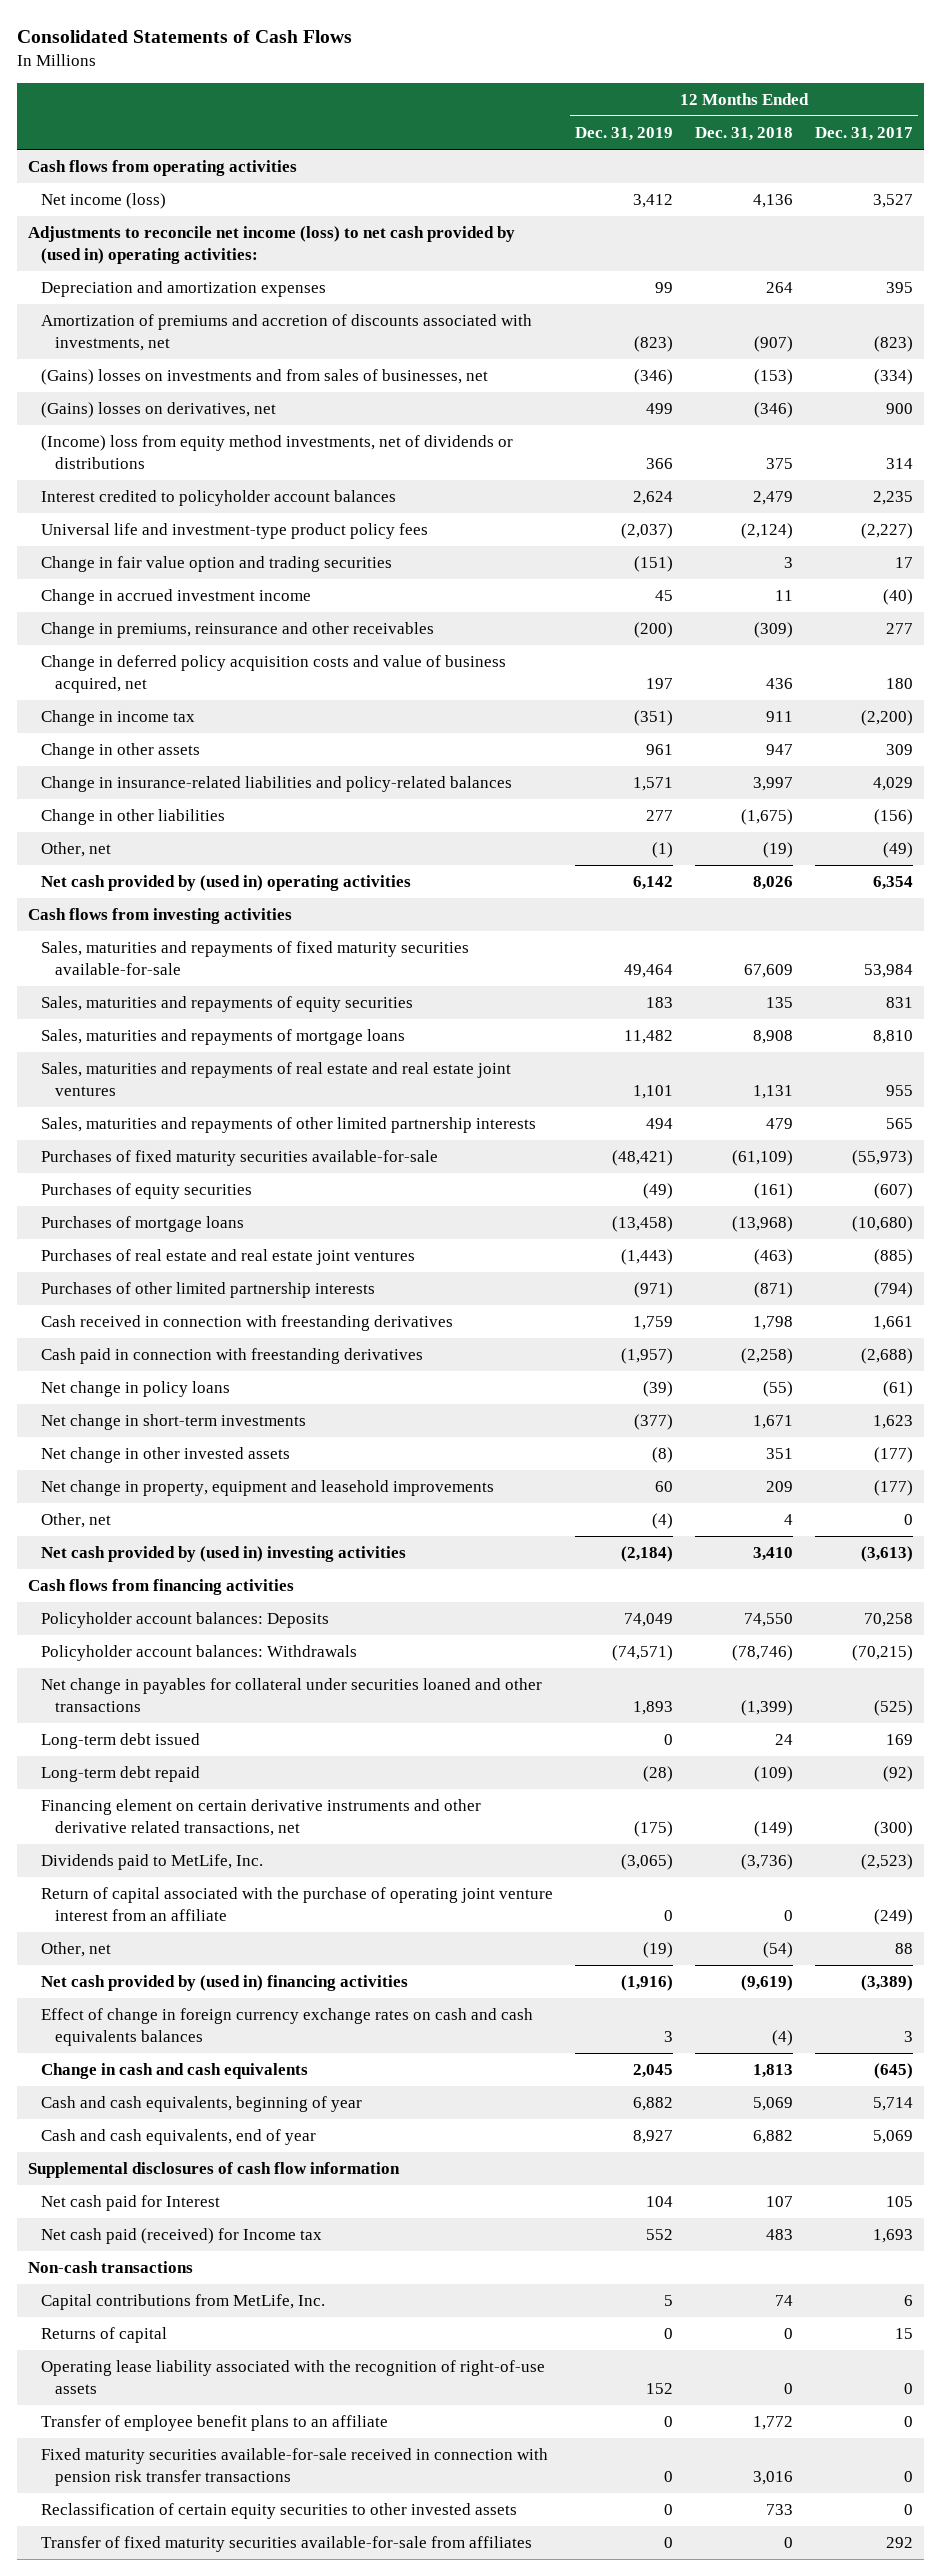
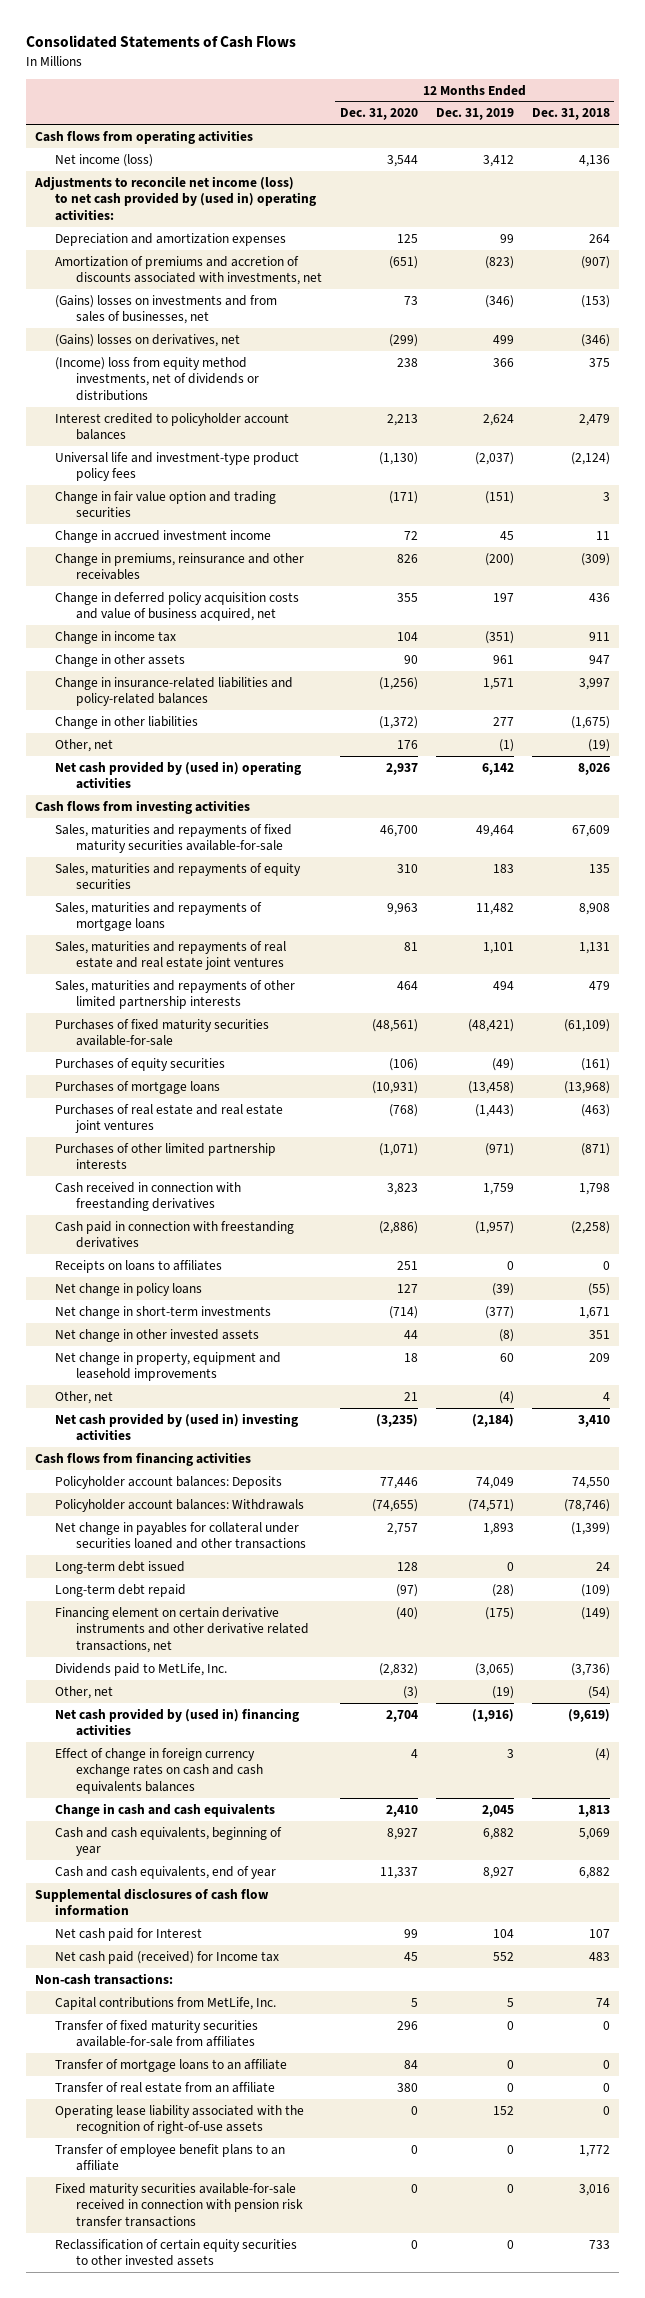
[814,127,913,142] Dec. 31, 2017 -> none
none -> [339,108,418,121] Dec. 31, 2020
none -> [55,1259,223,1273] Receipts on loans to affiliates
[41,1887,554,1921] Return of capital associated with the purchase of operating joint venture interest from an affiliate -> none
[27,2261,193,2274] Non-cash transactions -> [35,1972,174,1985] Non-cash transactions:
[41,2327,168,2344] Returns of capital -> none
[41,2536,533,2553] Transfer of fixed maturity securities available-for-sale from affiliates -> [55,2019,259,2048] Transfer of fixed maturity securities available-for-sale from affiliates
none -> [55,2058,288,2072] Transfer of mortgage loans to an affiliate
none -> [55,2081,276,2093] Transfer of real estate from an affiliate

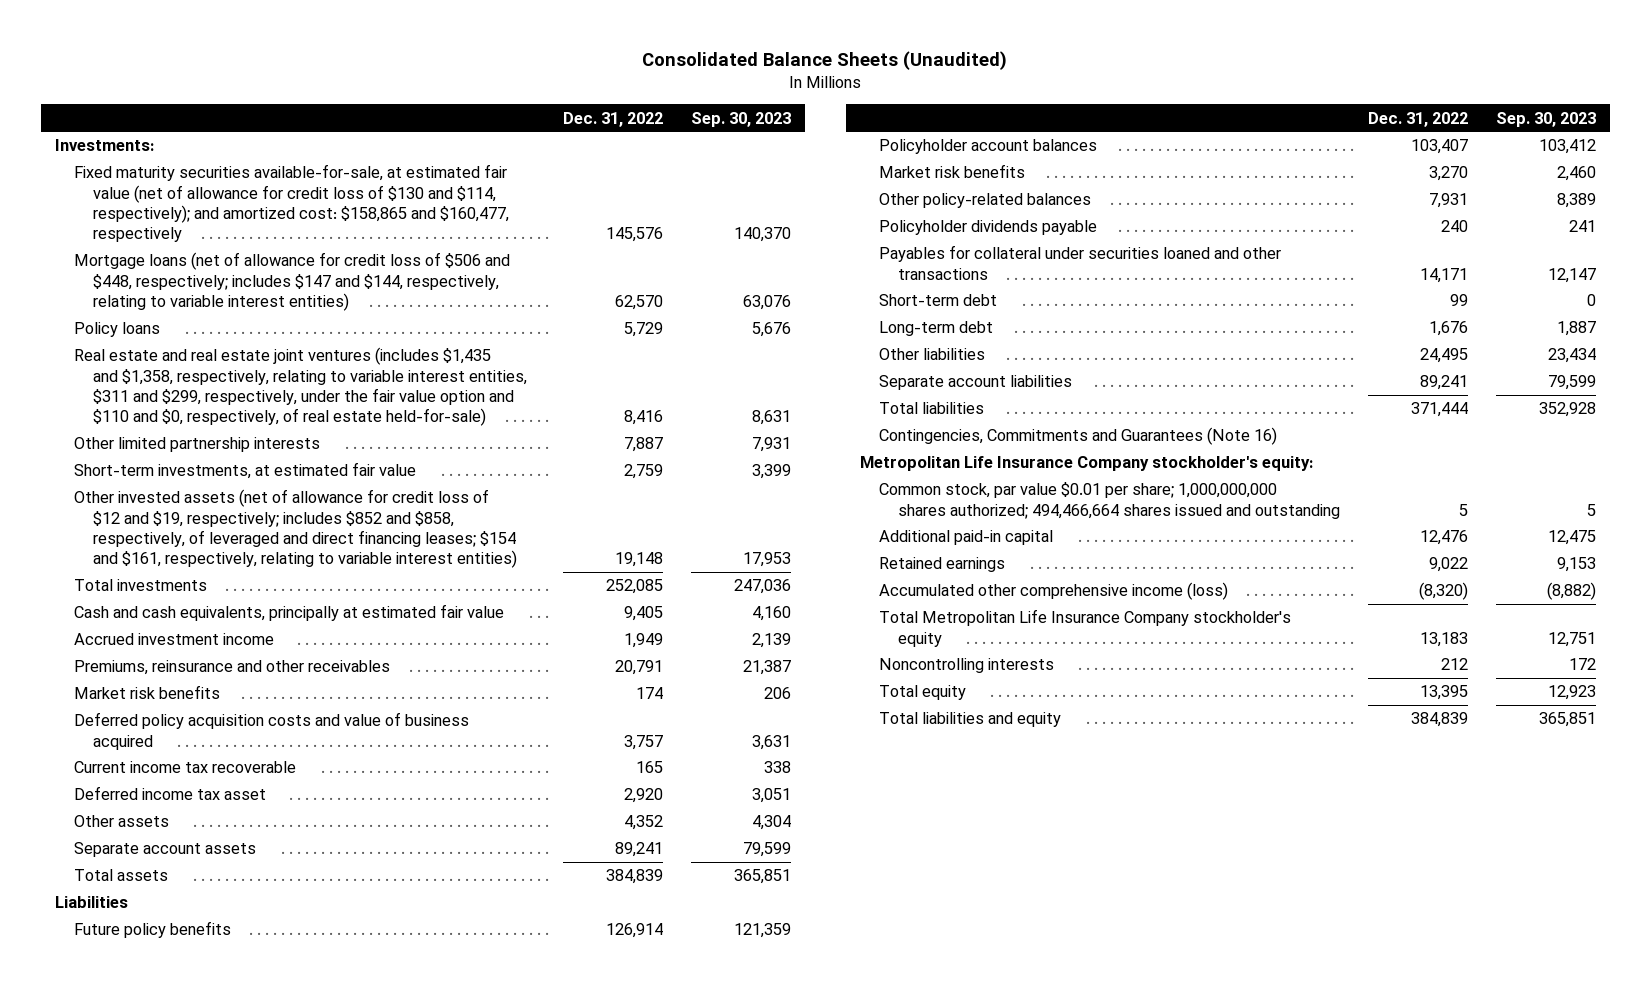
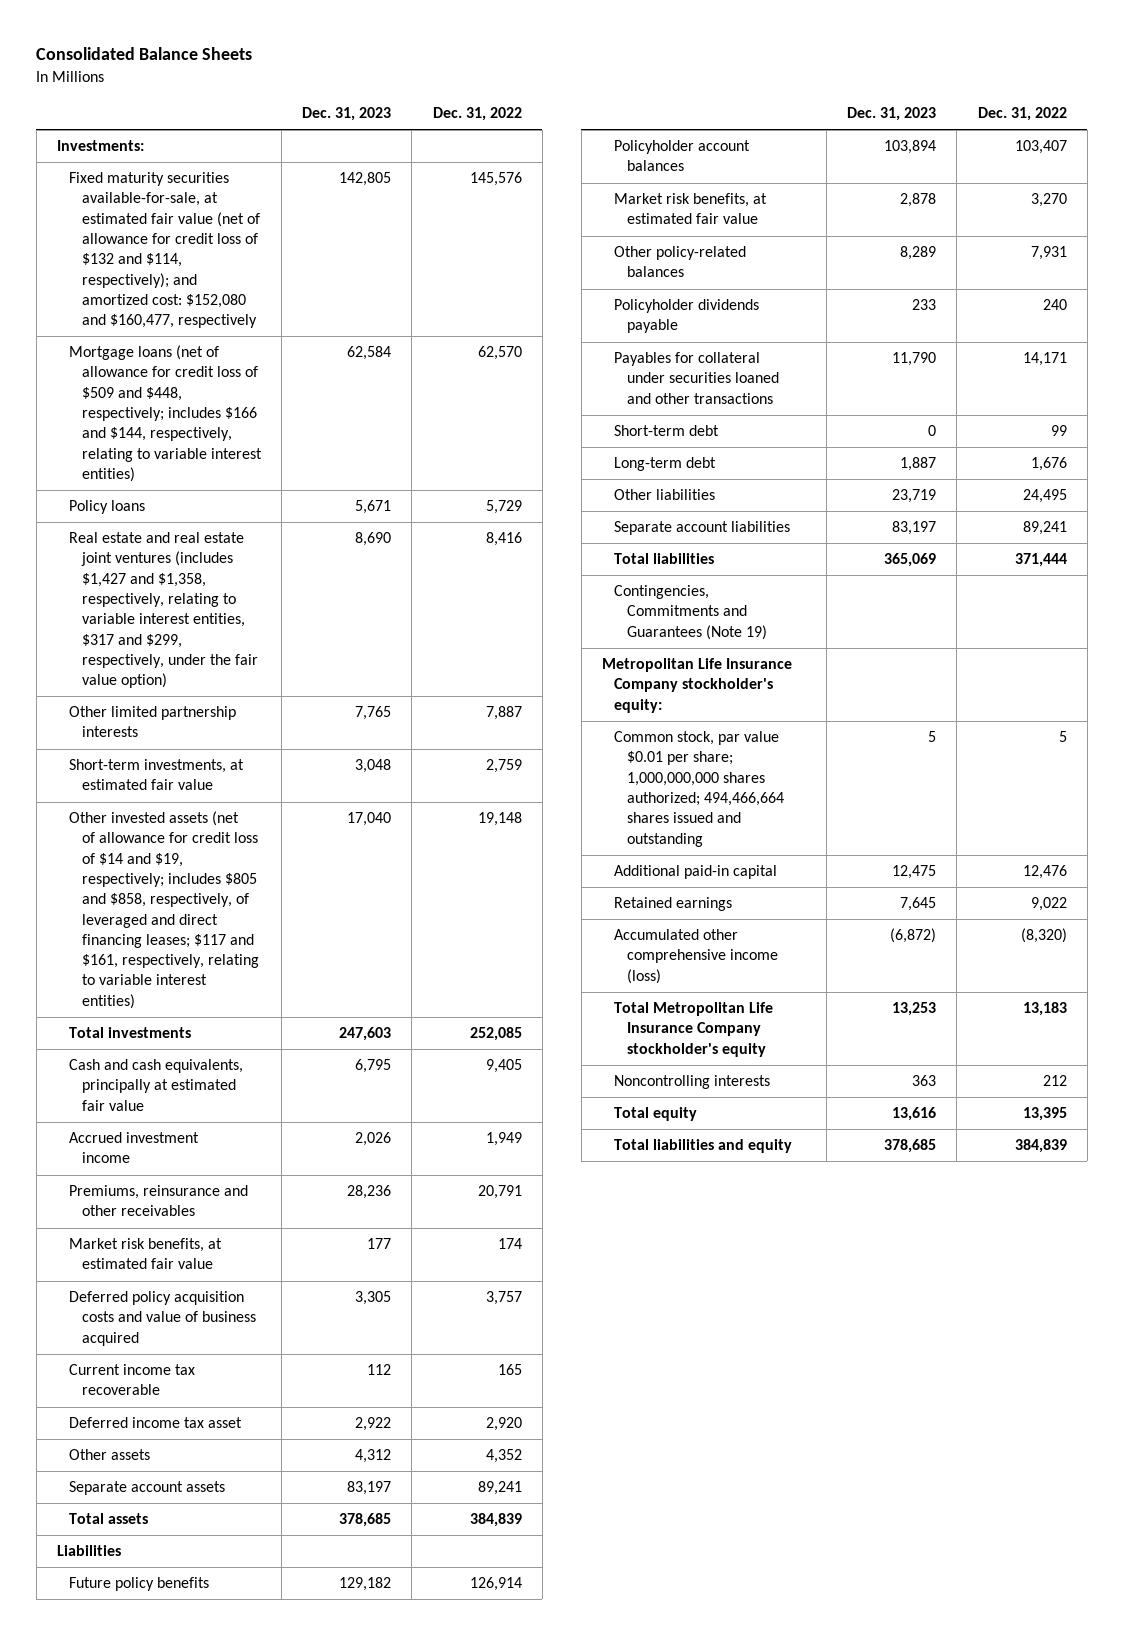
[642,51,1008,71] Consolidated Balance Sheets (Unaudited) -> [36,47,253,61] Consolidated Balance Sheets
[690,111,791,127] Sep. 30, 2023 -> none
none -> [302,107,392,122] Dec. 31, 2023
[73,164,509,243] Fixed maturity securities available-for-sale, at estimated fair value (net of allowance for credit loss of $130 and $114, respectively); and amortized cost: $158,865 and $160,477, respectively -> [69,172,261,329] Fixed maturity securities available-for-sale, at estimated fair value (net of allowance for credit loss of $132 and $114, respectively); and amortized cost: $152,080 and $160,477, respectively
[73,252,510,311] Mortgage loans (net of allowance for credit loss of $506 and $448, respectively; includes $147 and $144, respectively, relating to variable interest entities) -> [69,345,263,482] Mortgage loans (net of allowance for credit loss of $509 and $448, respectively; includes $166 and $144, respectively, relating to variable interest entities)
[73,347,527,427] Real estate and real estate joint ventures (includes $1,435 and $1,358, respectively, relating to variable interest entities, $311 and $299, respectively, under the fair value option and $110 and $0, respectively, of real estate held-for-sale) -> [69,532,259,689] Real estate and real estate joint ventures (includes $1,427 and $1,358, respectively, relating to variable interest entities, $317 and $299, respectively, under the fair value option)
[73,489,517,569] Other invested assets (net of allowance for credit loss of $12 and $19, respectively; includes $852 and $858, respectively, of leveraged and direct financing leases; $154 and $161, respectively, relating to variable interest entities) -> [69,811,260,1009] Other invested assets (net of allowance for credit loss of $14 and $19, respectively; includes $805 and $858, respectively, of leveraged and direct financing leases; $117 and $161, respectively, relating to variable interest entities)
[73,685,220,700] Market risk benefits -> [69,1238,223,1270] Market risk benefits, at estimated fair value
[878,164,1025,179] Market risk benefits -> [614,193,768,225] Market risk benefits, at estimated fair value
[878,427,1277,446] Contingencies, Commitments and Guarantees (Note 16) -> [614,585,768,640] Contingencies, Commitments and Guarantees (Note 19)

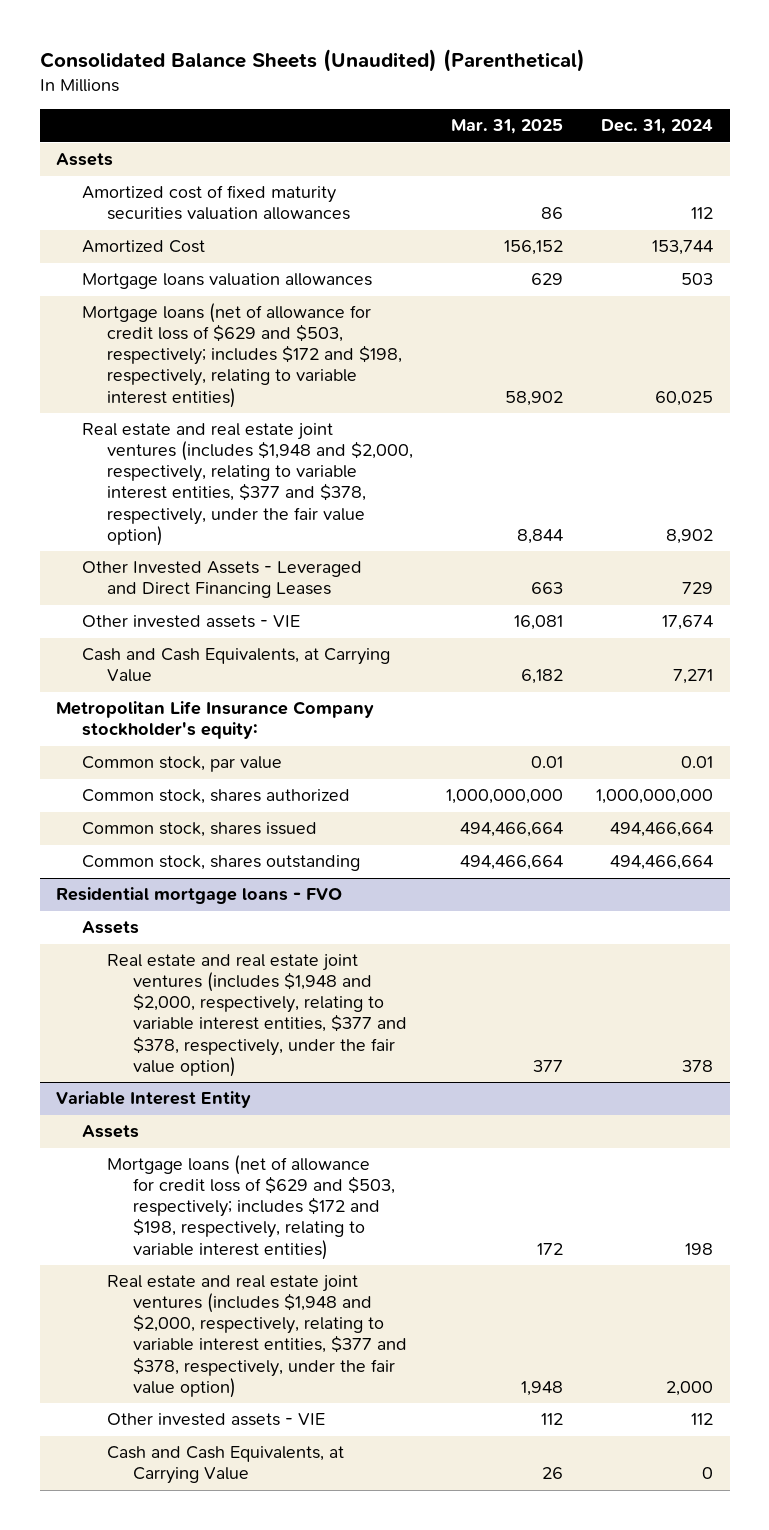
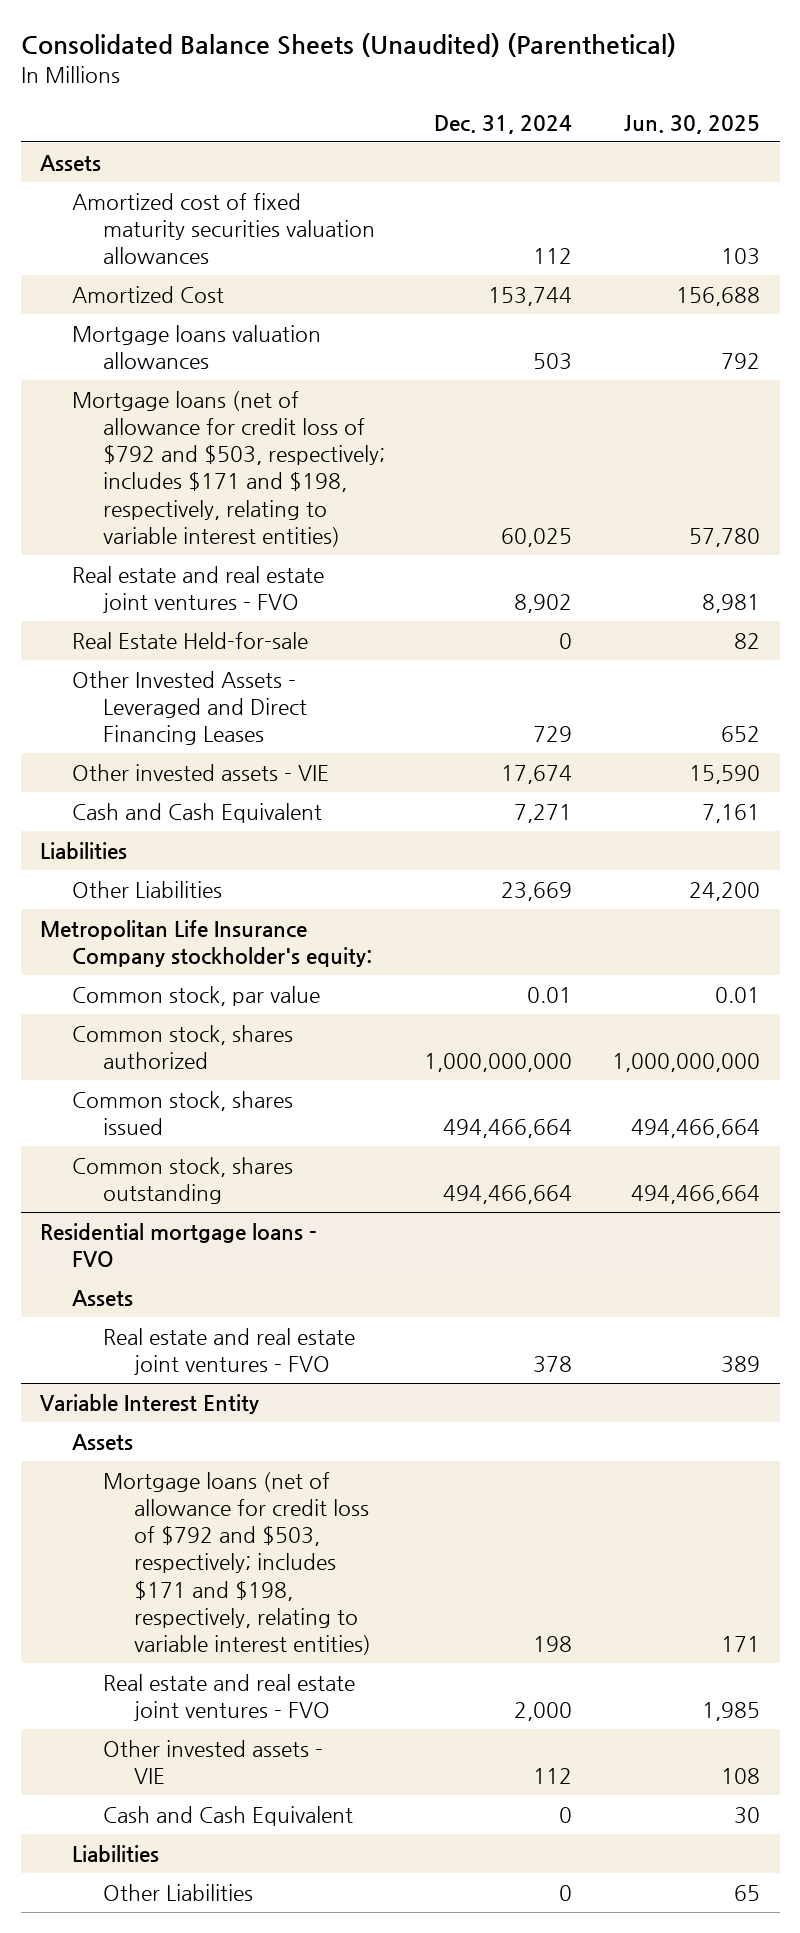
[451,119,564,135] Mar. 31, 2025 -> none
none -> [623,114,760,134] Jun. 30, 2025
[81,303,403,408] Mortgage loans (net of allowance for credit loss of $629 and $503, respectively; includes $172 and $198, respectively, relating to variable interest entities) -> [71,390,385,547] Mortgage loans (net of allowance for credit loss of $792 and $503, respectively; includes $171 and $198, respectively, relating to variable interest entities)
[81,423,414,546] Real estate and real estate joint ventures (includes $1,948 and $2,000, respectively, relating to variable interest entities, $377 and $378, respectively, under the fair value option) -> [71,565,324,613] Real estate and real estate joint ventures - FVO
none -> [71,631,308,649] Real Estate Held-for-sale
[81,648,390,683] Cash and Cash Equivalents, at Carrying Value -> [71,802,322,823] Cash and Cash Equivalent
none -> [40,841,128,859] Liabilities
none -> [71,880,222,898] Other Liabilities
[107,954,407,1077] Real estate and real estate joint ventures (includes $1,948 and $2,000, respectively, relating to variable interest entities, $377 and $378, respectively, under the fair value option) -> [102,1327,355,1375] Real estate and real estate joint ventures - FVO
[107,1155,395,1260] Mortgage loans (net of allowance for credit loss of $629 and $503, respectively; includes $172 and $198, respectively, relating to variable interest entities) -> [102,1471,371,1656] Mortgage loans (net of allowance for credit loss of $792 and $503, respectively; includes $171 and $198, respectively, relating to variable interest entities)
[107,1275,407,1398] Real estate and real estate joint ventures (includes $1,948 and $2,000, respectively, relating to variable interest entities, $377 and $378, respectively, under the fair value option) -> [102,1673,355,1721] Real estate and real estate joint ventures - FVO
[107,1446,345,1485] Cash and Cash Equivalents, at Carrying Value -> [102,1805,353,1826] Cash and Cash Equivalent
none -> [71,1844,159,1862] Liabilities
none -> [102,1883,253,1901] Other Liabilities

